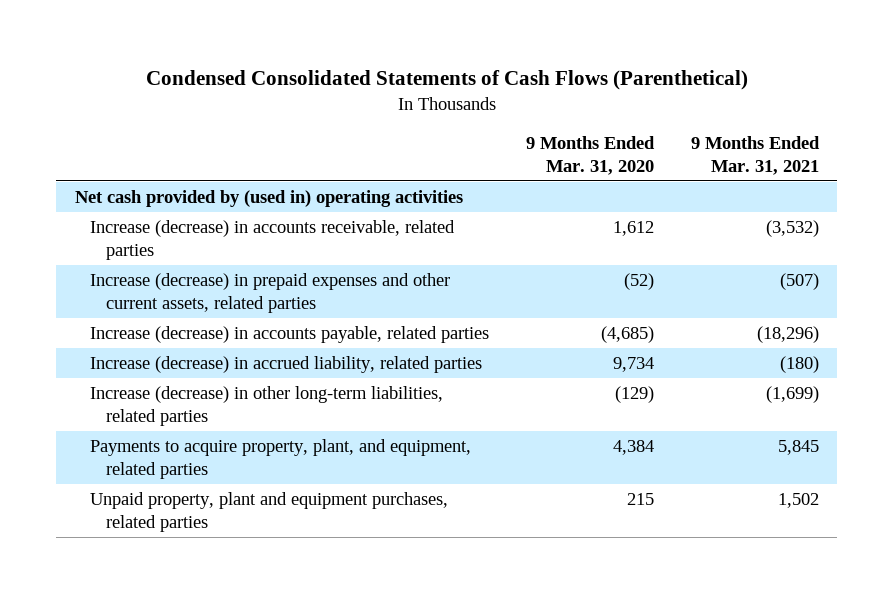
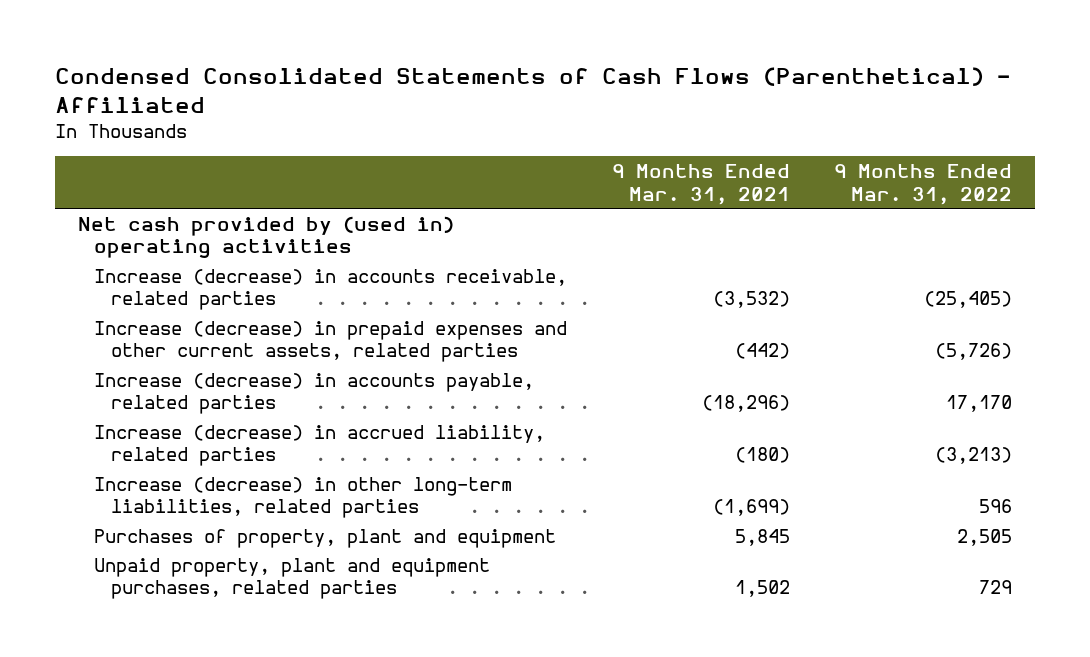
[145,69,748,90] Condensed Consolidated Statements of Cash Flows (Parenthetical) -> [55,67,1011,113] Condensed Consolidated Statements of Cash Flows (Parenthetical) - Affiliated
[525,135,655,175] 9 Months Ended Mar. 31, 2020 -> none
none -> [834,164,1013,205] 9 Months Ended Mar. 31, 2022
[779,272,819,290] (507) -> [734,343,790,360] (442)
[90,438,472,479] Payments to acquire property, plant, and equipment, related parties -> [94,528,557,548] Purchases of property, plant and equipment

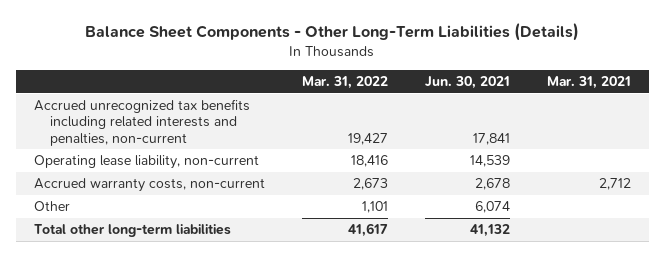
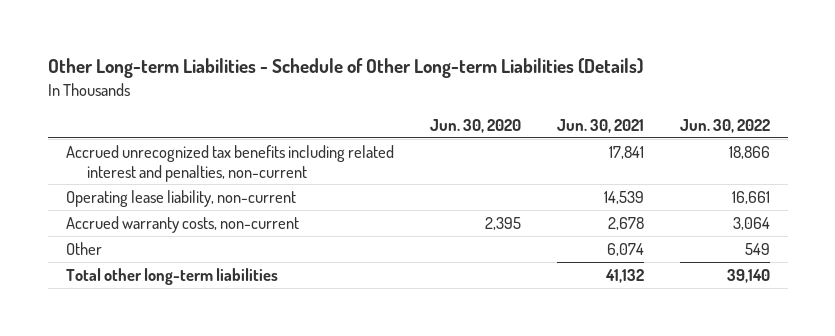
[85,23,580,42] Balance Sheet Components - Other Long-Term Liabilities (Details) -> [47,58,643,79] Other Long-term Liabilities - Schedule of Other Long-term Liabilities (Details)
[301,76,388,90] Mar. 31, 2022 -> none
[546,76,631,90] Mar. 31, 2021 -> none
none -> [429,119,521,134] Jun. 30, 2020
none -> [679,119,770,134] Jun. 30, 2022
[33,99,250,146] Accrued unrecognized tax benefits including related interests and penalties, non-current -> [65,144,394,182] Accrued unrecognized tax benefits including related interest and penalties, non-current

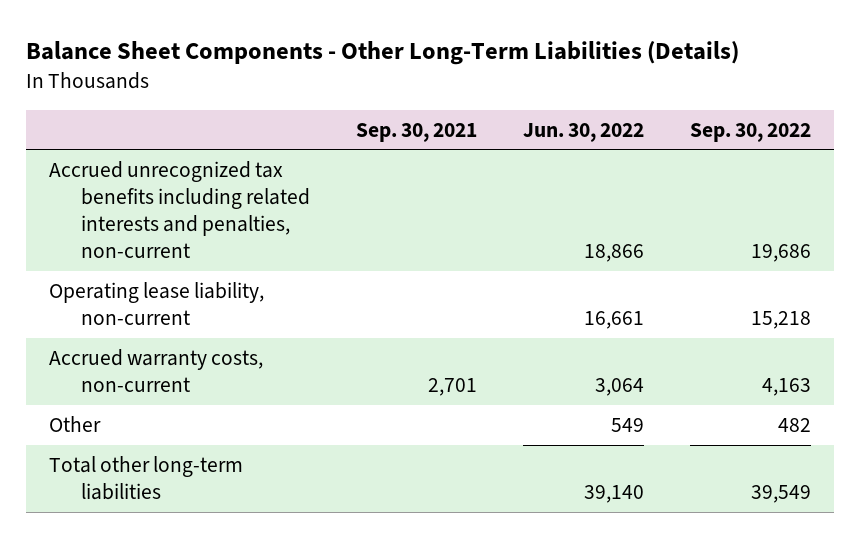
[47,58,643,79] Other Long-term Liabilities - Schedule of Other Long-term Liabilities (Details) -> [25,41,739,66] Balance Sheet Components - Other Long-Term Liabilities (Details)
[429,119,521,134] Jun. 30, 2020 -> none
[556,119,644,134] Jun. 30, 2021 -> none
none -> [356,122,478,142] Sep. 30, 2021
none -> [689,122,811,142] Sep. 30, 2022
[65,144,394,182] Accrued unrecognized tax benefits including related interest and penalties, non-current -> [48,160,311,258] Accrued unrecognized tax benefits including related interests and penalties, non-current

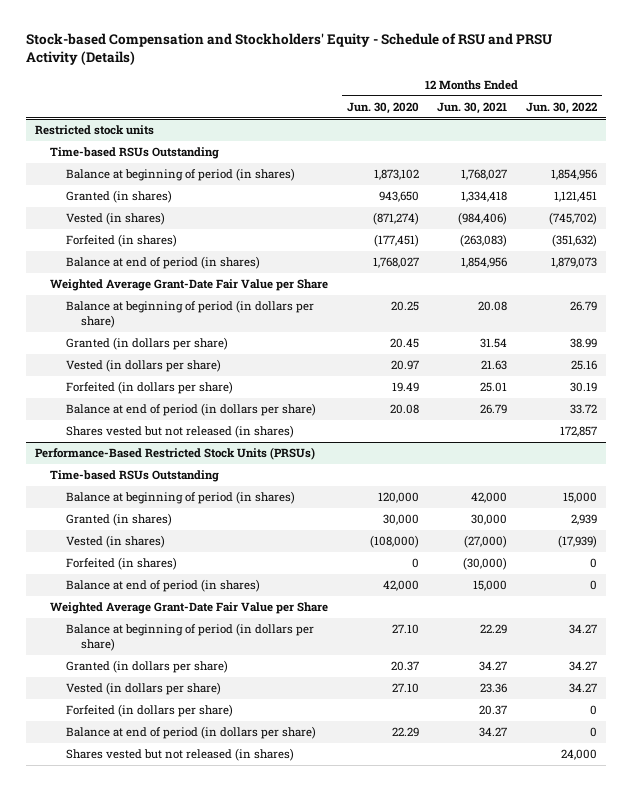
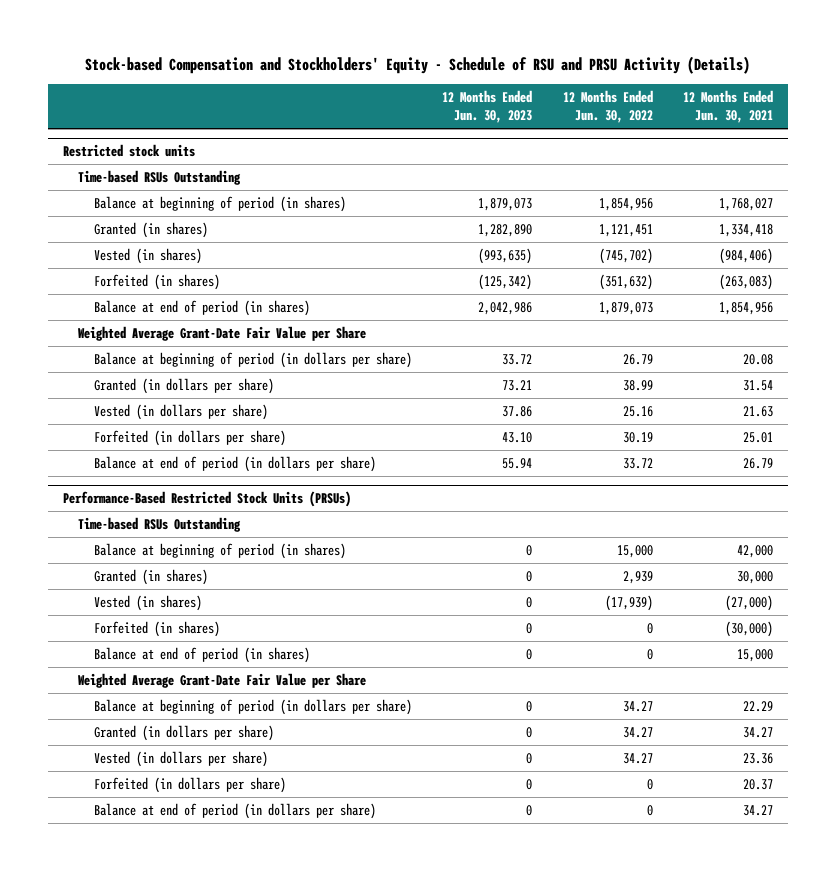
[346,101,419,114] Jun. 30, 2020 -> none
none -> [442,89,533,123] 12 Months Ended Jun. 30, 2023
[65,425,294,439] Shares vested but not released (in shares) -> none
[65,748,294,762] Shares vested but not released (in shares) -> none

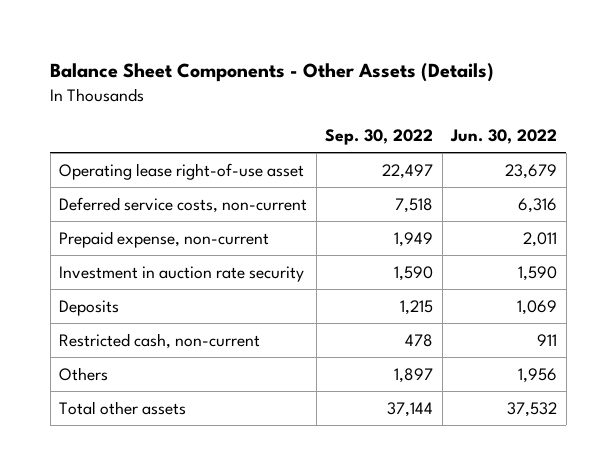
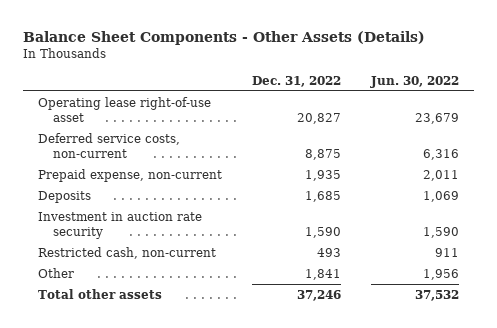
[325,129,434,146] Sep. 30, 2022 -> none
none -> [252,75,342,87] Dec. 31, 2022
[59,265,305,282] Investment in auction rate security -> [38,211,203,240] Investment in auction rate security
[59,366,109,381] Others -> [38,267,75,278] Other

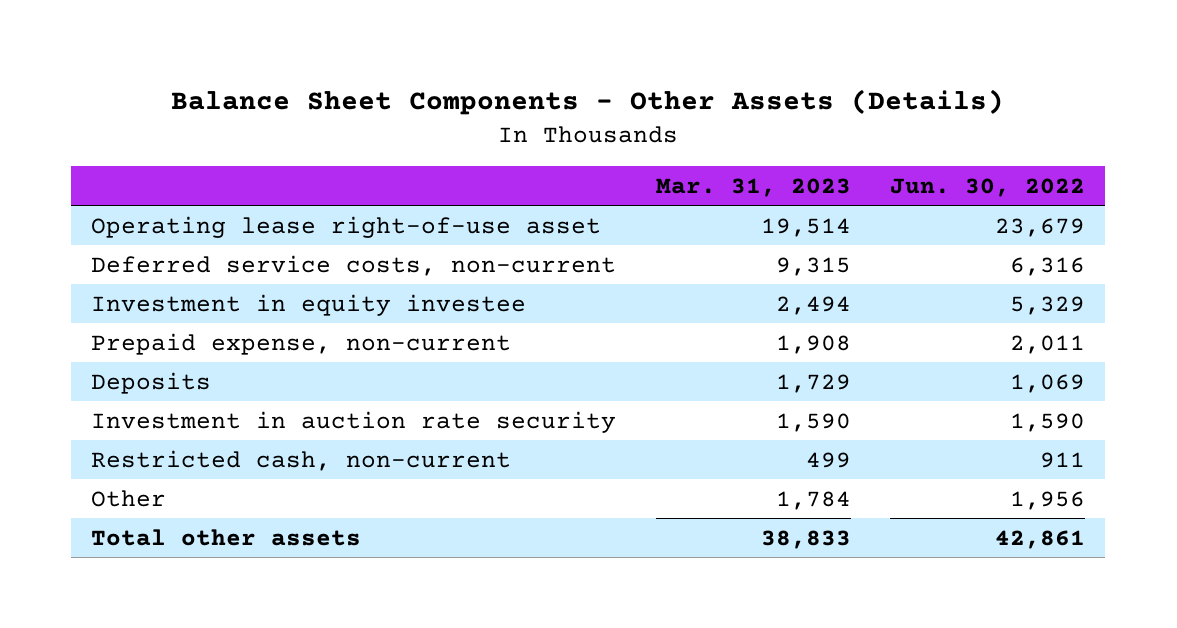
[252,75,342,87] Dec. 31, 2022 -> none
none -> [655,177,851,197] Mar. 31, 2023
none -> [91,293,527,316] Investment in equity investee
[414,289,459,301] 37,532 -> [995,529,1086,549] 42,861

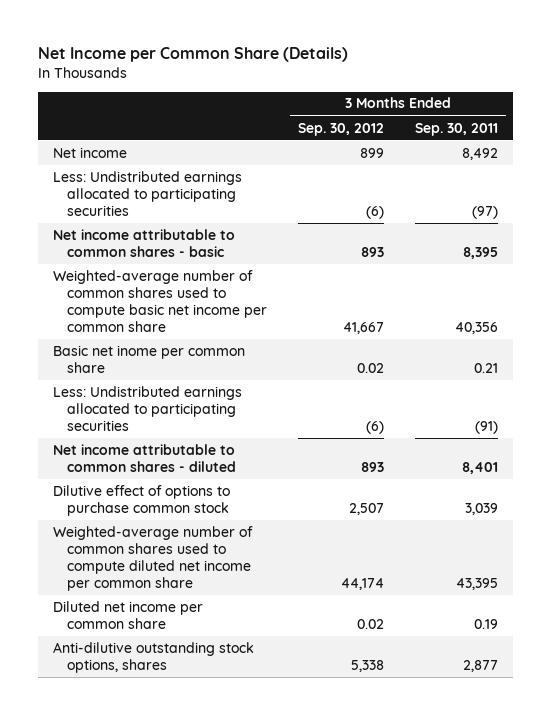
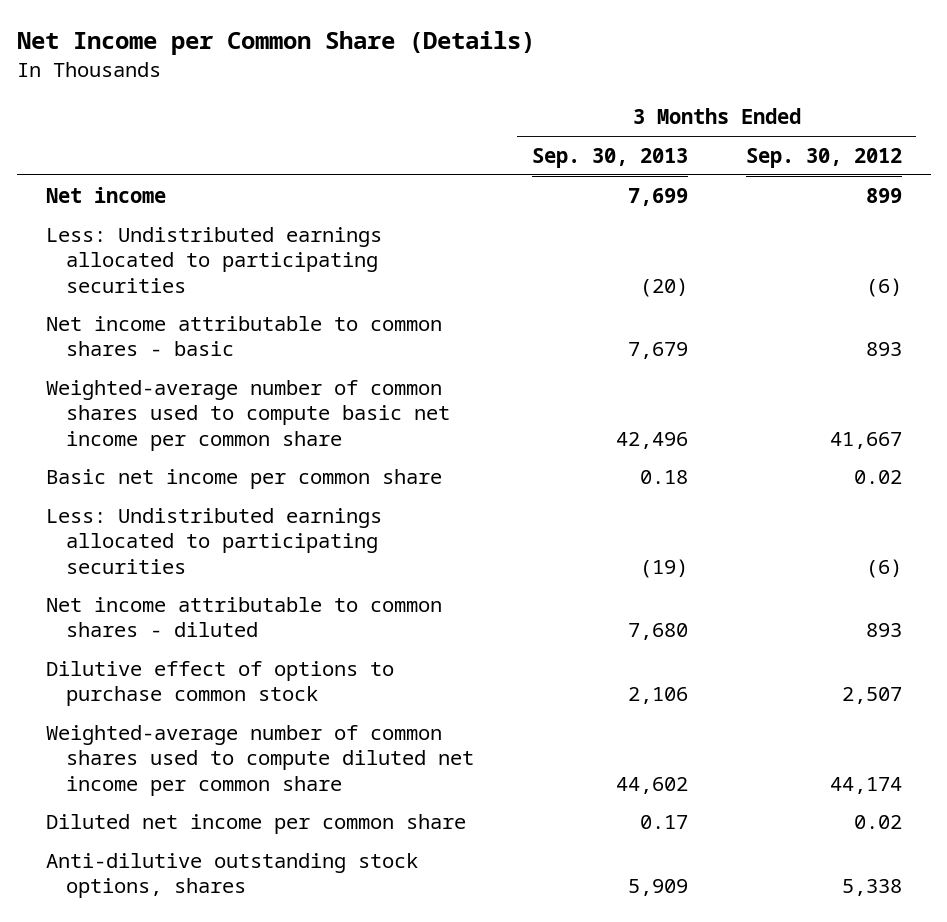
[415,122,499,136] Sep. 30, 2011 -> none
none -> [531,147,688,168] Sep. 30, 2013
[53,344,246,373] Basic net inome per common share -> [45,468,442,489] Basic net income per common share

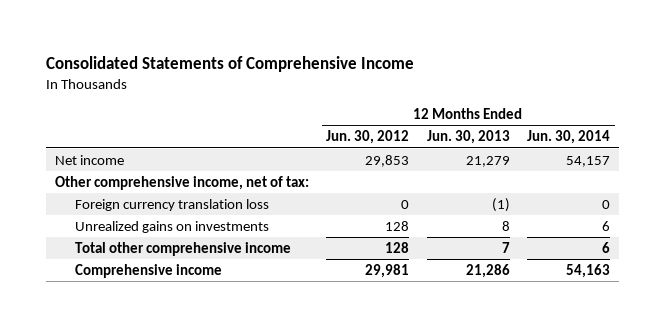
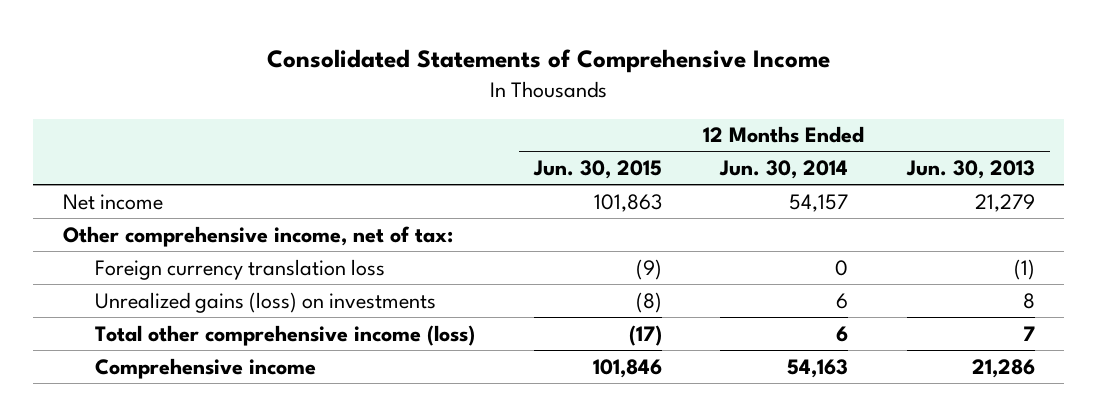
[326,130,410,145] Jun. 30, 2012 -> none
none -> [532,159,662,179] Jun. 30, 2015
[75,220,270,233] Unrealized gains on investments -> [94,291,436,313] Unrealized gains (loss) on investments
[75,241,292,256] Total other comprehensive income -> [94,324,475,346] Total other comprehensive income (loss)

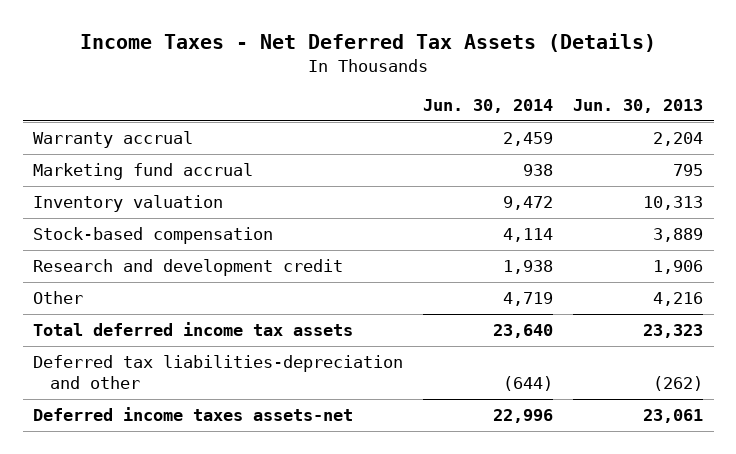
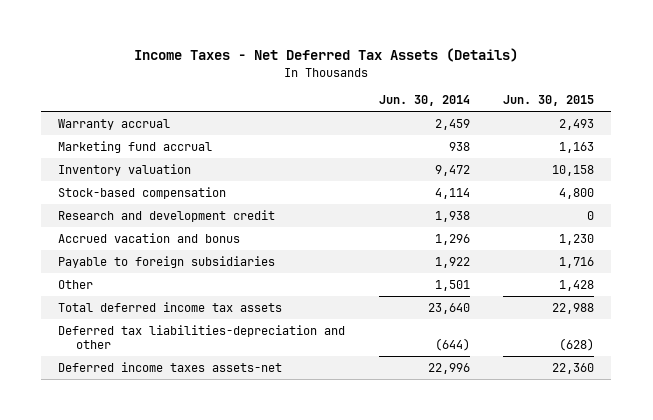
[573,99,704,114] Jun. 30, 2013 -> none
none -> [503,95,595,107] Jun. 30, 2015
none -> [58,232,241,243] Accrued vacation and bonus
none -> [58,255,276,268] Payable to foreign subsidiaries
[503,292,554,307] 4,719 -> [434,279,470,291] 1,501

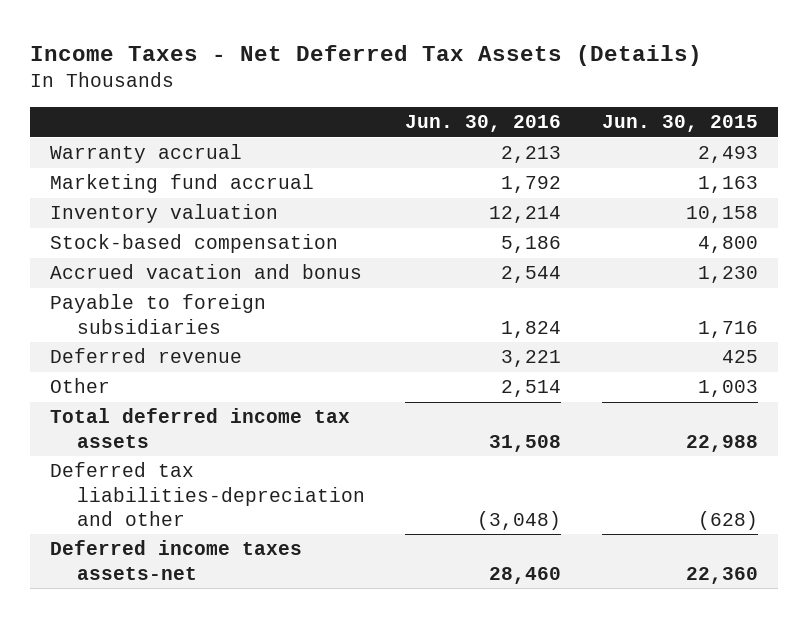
[378,95,470,107] Jun. 30, 2014 -> none
none -> [405,115,562,133] Jun. 30, 2016
[58,209,276,222] Research and development credit -> none
none -> [50,348,243,364] Deferred revenue
[559,279,595,291] 1,428 -> [697,380,758,398] 1,003

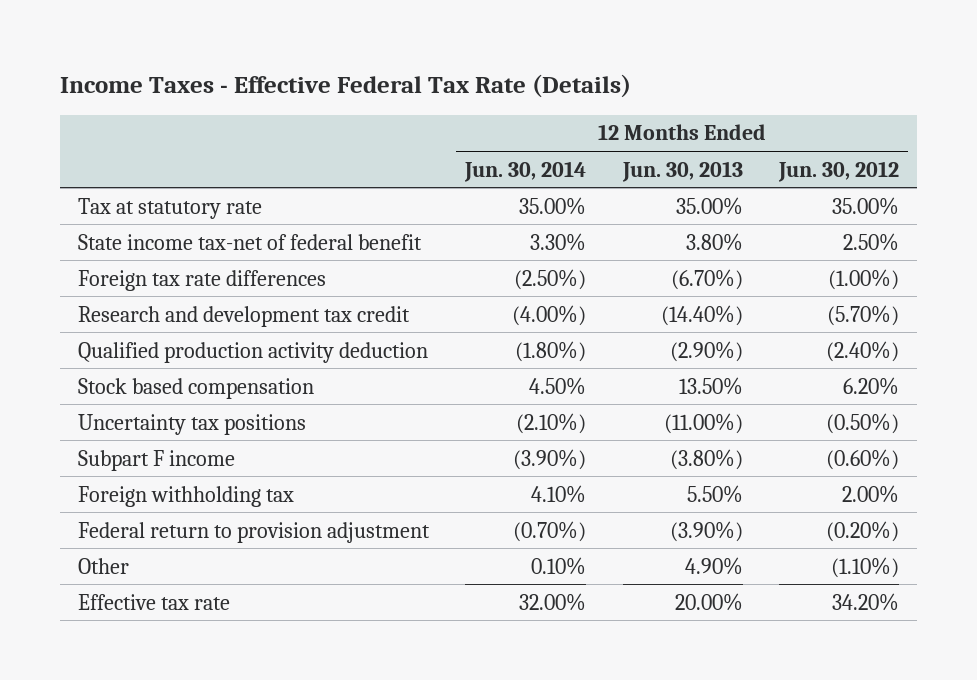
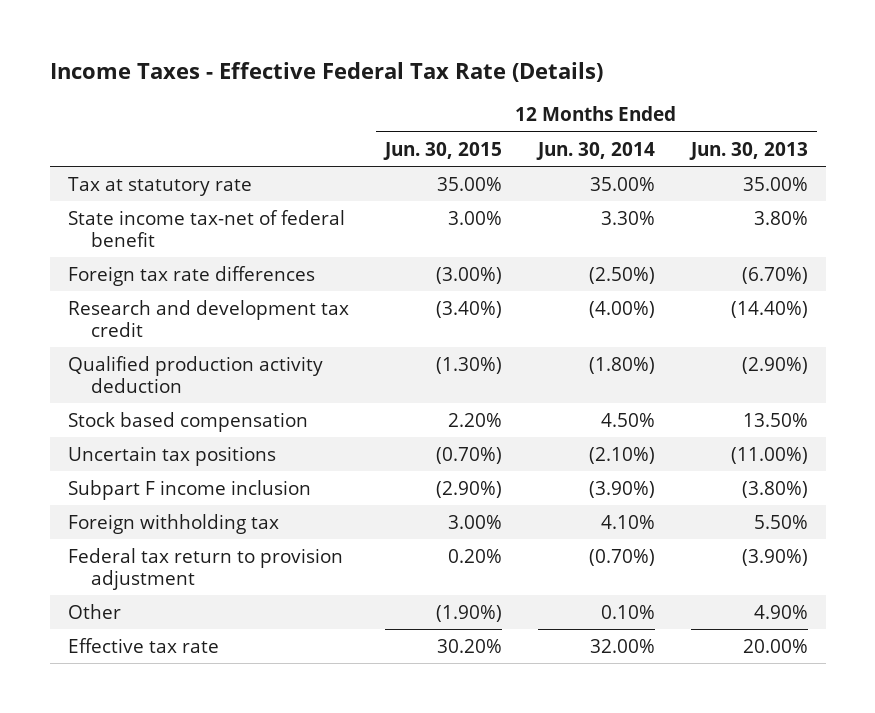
[778,160,900,182] Jun. 30, 2012 -> none
none -> [382,141,502,160] Jun. 30, 2015
[77,413,306,435] Uncertainty tax positions -> [67,445,276,466] Uncertain tax positions
[77,449,235,471] Subpart F income -> [67,479,311,500] Subpart F income inclusion
[77,521,430,543] Federal return to provision adjustment -> [67,547,343,590] Federal tax return to provision adjustment

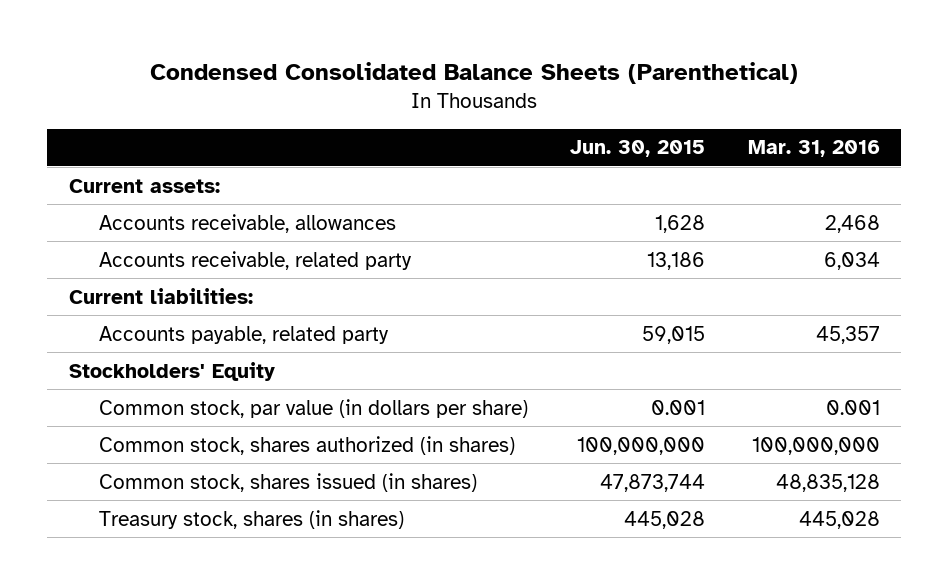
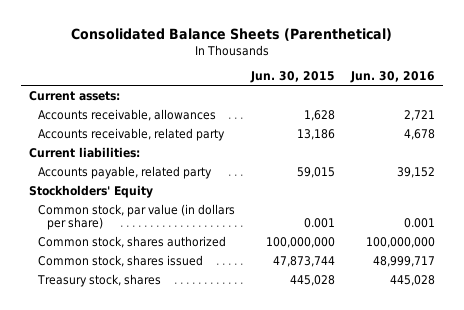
[150,61,799,84] Condensed Consolidated Balance Sheets (Parenthetical) -> [71,28,393,42] Consolidated Balance Sheets (Parenthetical)
[747,140,880,158] Mar. 31, 2016 -> none
none -> [350,71,436,84] Jun. 30, 2016
[98,435,515,455] Common stock, shares authorized (in shares) -> [38,235,227,248] Common stock, shares authorized
[98,472,477,492] Common stock, shares issued (in shares) -> [38,254,204,267] Common stock, shares issued
[98,509,404,529] Treasury stock, shares (in shares) -> [37,273,162,287] Treasury stock, shares

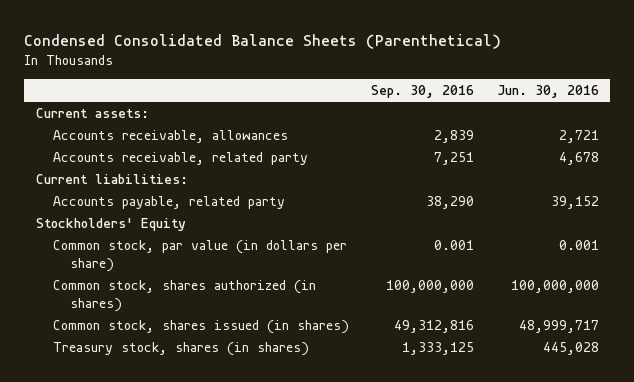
[71,28,393,42] Consolidated Balance Sheets (Parenthetical) -> [24,34,502,50] Condensed Consolidated Balance Sheets (Parenthetical)
[250,71,336,84] Jun. 30, 2015 -> none
none -> [371,85,475,99] Sep. 30, 2016
[38,235,227,248] Common stock, shares authorized -> [52,279,316,313] Common stock, shares authorized (in shares)
[38,254,204,267] Common stock, shares issued -> [52,319,349,334] Common stock, shares issued (in shares)
[37,273,162,287] Treasury stock, shares -> [52,341,309,356] Treasury stock, shares (in shares)

